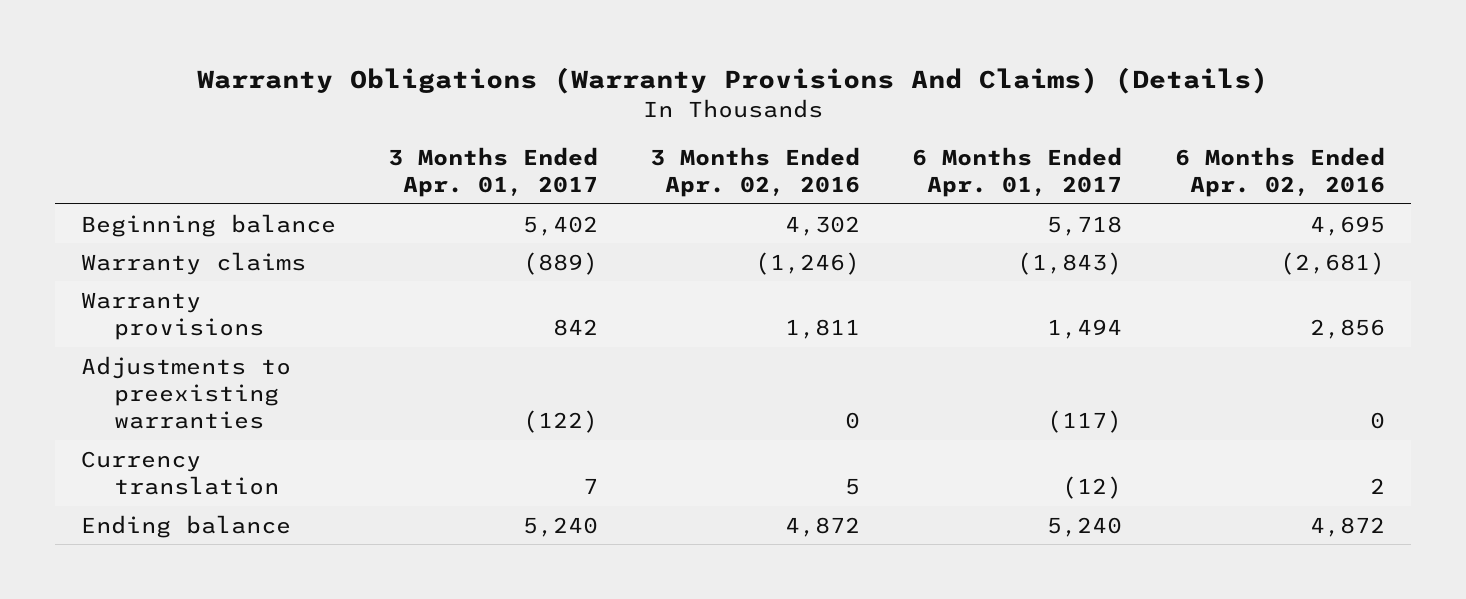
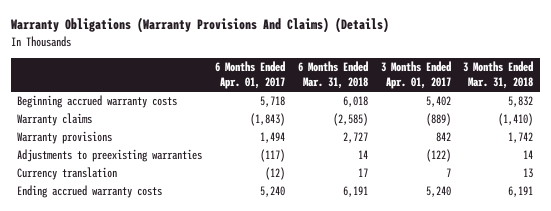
[650,147,861,198] 3 Months Ended Apr. 02, 2016 -> none
[1174,147,1385,198] 6 Months Ended Apr. 02, 2016 -> none
none -> [297,60,368,90] 6 Months Ended Mar. 31, 2018
none -> [463,60,534,90] 3 Months Ended Mar. 31, 2018
[81,213,337,237] Beginning balance -> [17,95,178,109] Beginning accrued warranty costs
[81,514,292,538] Ending balance -> [17,185,163,199] Ending accrued warranty costs

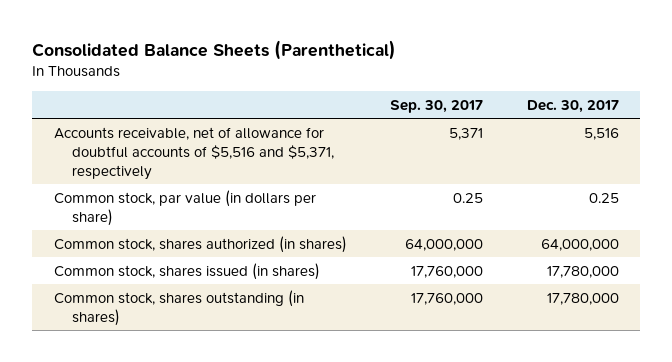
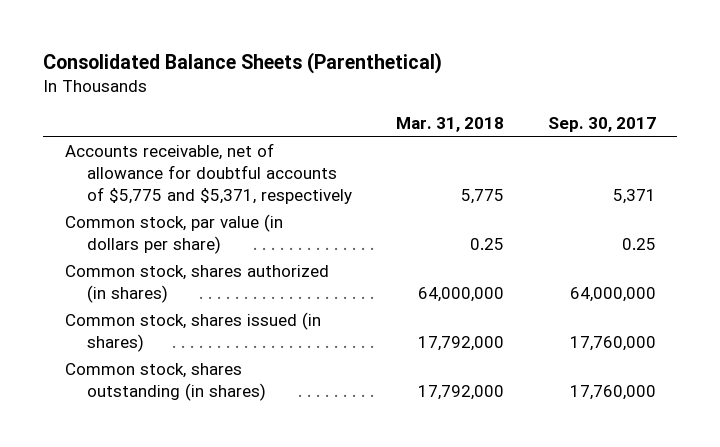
[526,99,619,113] Dec. 30, 2017 -> none
none -> [395,116,504,132] Mar. 31, 2018
[53,126,335,180] Accounts receivable, net of allowance for doubtful accounts of $5,516 and $5,371, respectively -> [64,142,353,204] Accounts receivable, net of allowance for doubtful accounts of $5,775 and $5,371, respectively

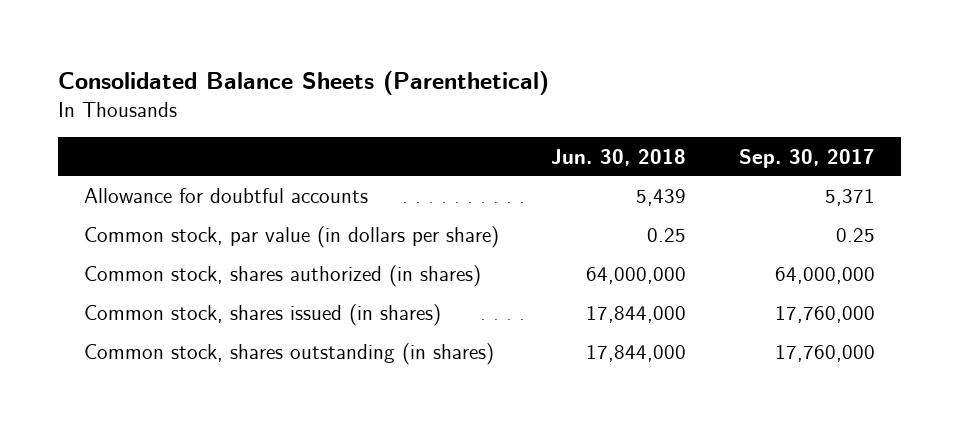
[395,116,504,132] Mar. 31, 2018 -> none
none -> [551,148,687,166] Jun. 30, 2018
[64,142,353,204] Accounts receivable, net of allowance for doubtful accounts of $5,775 and $5,371, respectively -> [83,188,368,204] Allowance for doubtful accounts

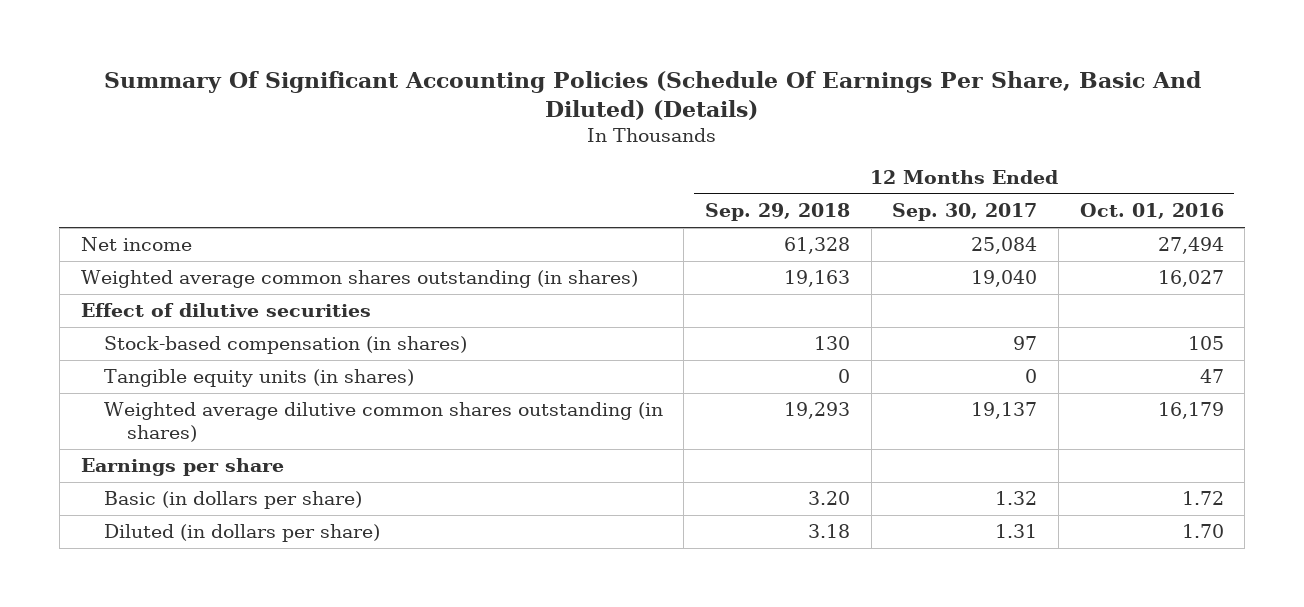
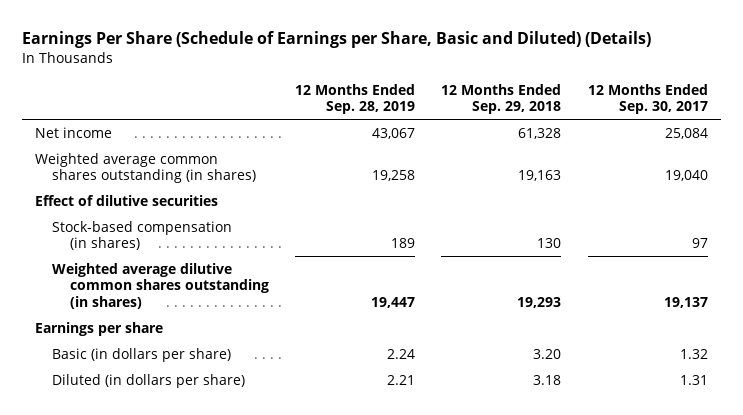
[104,71,1202,121] Summary Of Significant Accounting Policies (Schedule Of Earnings Per Share, Basic And Diluted) (Details) -> [21,30,651,48] Earnings Per Share (Schedule of Earnings per Share, Basic and Diluted) (Details)
[1079,203,1224,220] Oct. 01, 2016 -> none
none -> [295,83,416,115] 12 Months Ended Sep. 28, 2019
[103,369,414,388] Tangible equity units (in shares) -> none

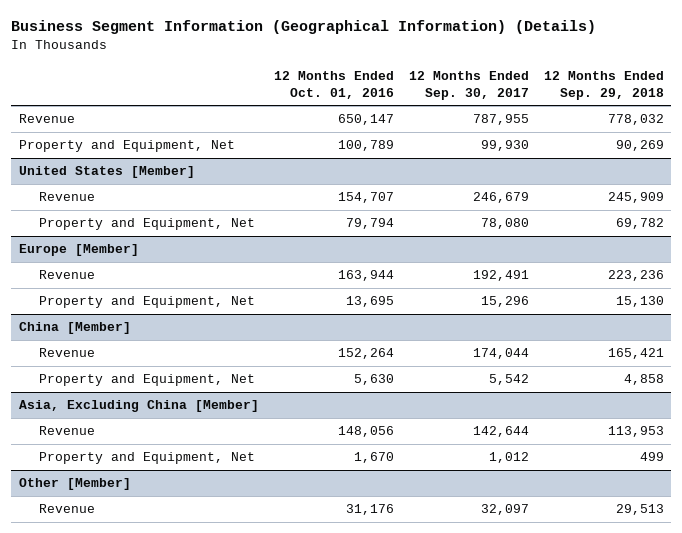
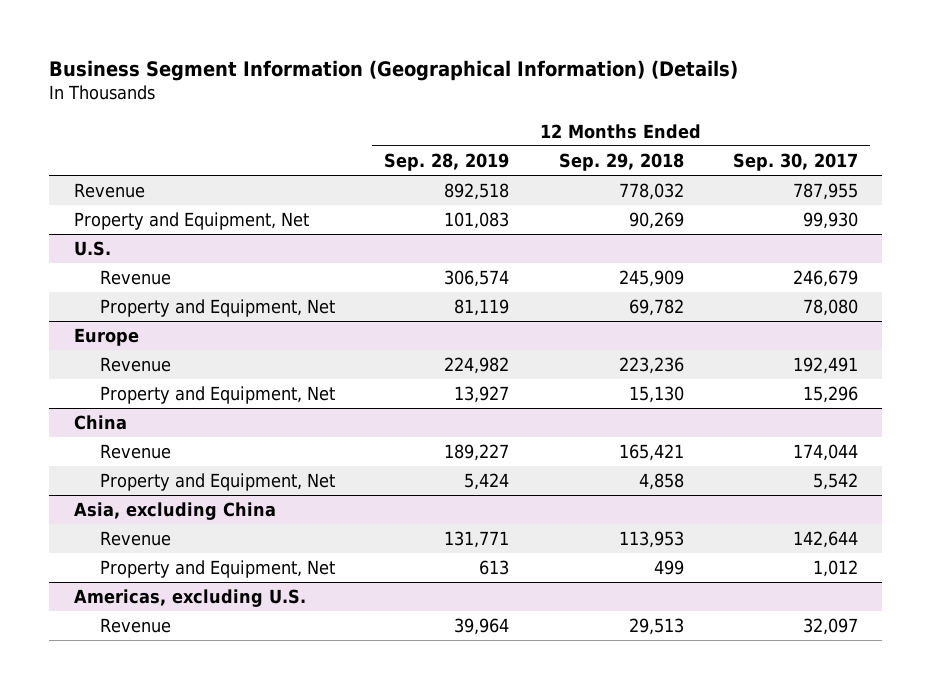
[273,70,394,99] 12 Months Ended Oct. 01, 2016 -> none
none -> [384,152,510,171] Sep. 28, 2019
[18,166,195,179] United States [Member] -> [73,240,111,256] U.S.
[18,244,139,257] Europe [Member] -> [73,327,139,346] Europe
[18,322,131,335] China [Member] -> [73,414,127,430] China
[18,400,259,413] Asia, Excluding China [Member] -> [73,501,276,520] Asia, excluding China
[18,478,131,491] Other [Member] -> [73,588,306,607] Americas, excluding U.S.

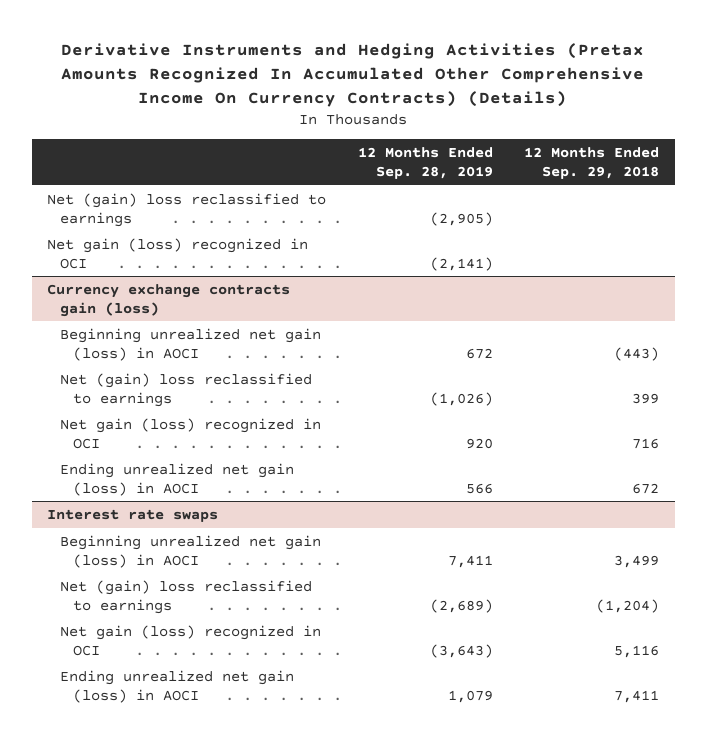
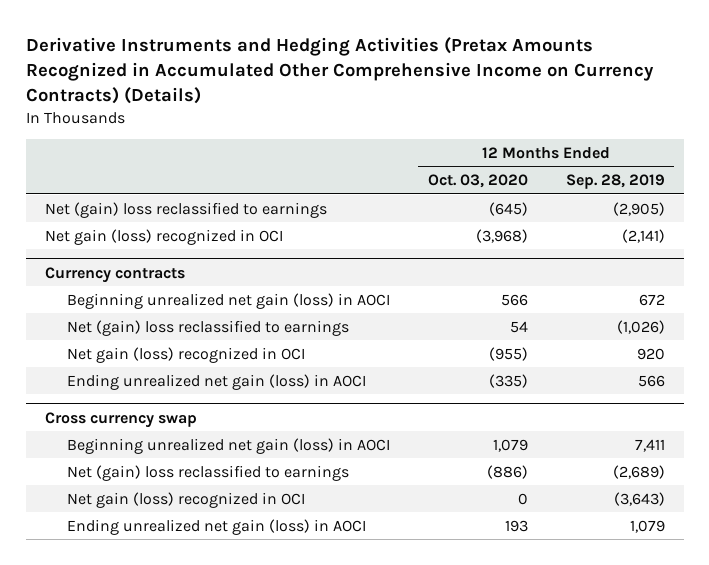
[61,43,645,108] Derivative Instruments and Hedging Activities (Pretax Amounts Recognized In Accumulated Other Comprehensive Income On Currency Contracts) (Details) -> [25,36,654,104] Derivative Instruments and Hedging Activities (Pretax Amounts Recognized in Accumulated Other Comprehensive Income on Currency Contracts) (Details)
[524,146,660,179] 12 Months Ended Sep. 29, 2018 -> none
none -> [427,174,528,189] Oct. 03, 2020
[47,283,291,317] Currency exchange contracts gain (loss) -> [44,266,185,283] Currency contracts
[47,508,219,522] Interest rate swaps -> [44,411,197,428] Cross currency swap

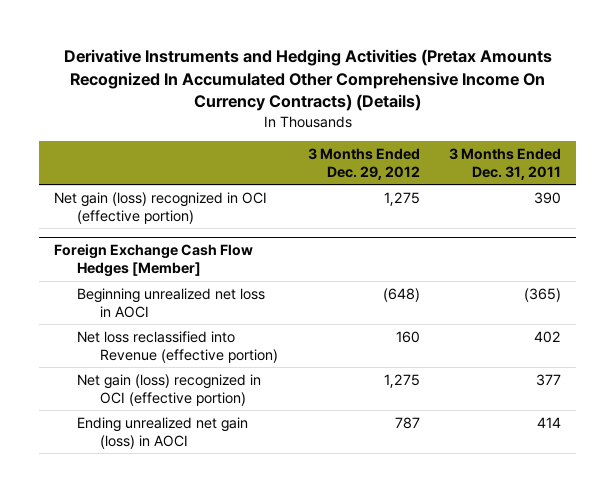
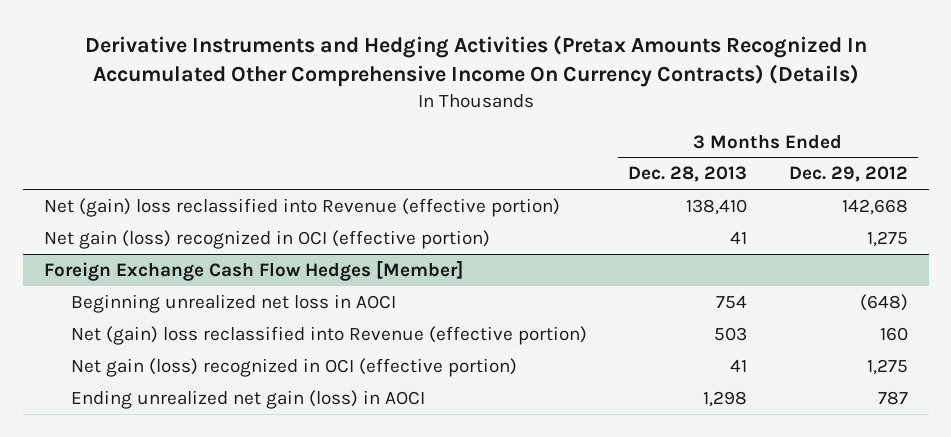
[448,147,561,181] 3 Months Ended Dec. 31, 2011 -> none
none -> [628,166,748,183] Dec. 28, 2013
none -> [43,197,560,217] Net (gain) loss reclassified into Revenue (effective portion)
[77,330,279,364] Net loss reclassified into Revenue (effective portion) -> [70,325,587,345] Net (gain) loss reclassified into Revenue (effective portion)

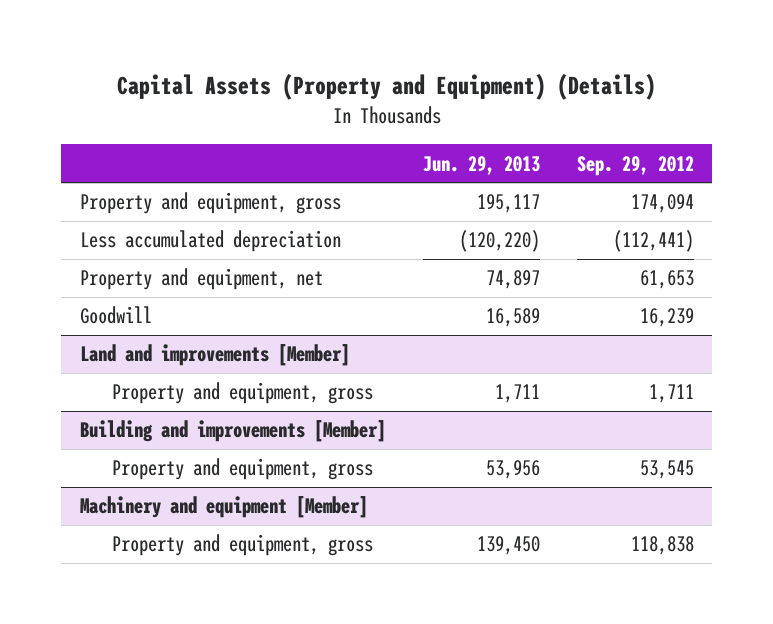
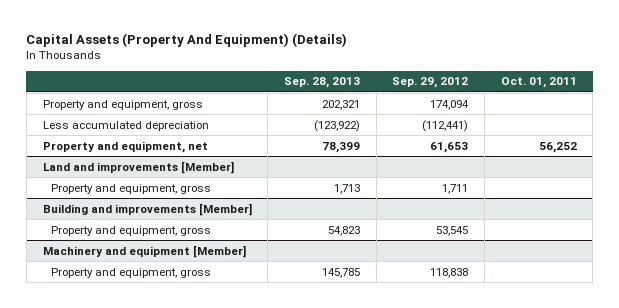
[116,73,656,101] Capital Assets (Property and Equipment) (Details) -> [26,33,348,48] Capital Assets (Property And Equipment) (Details)
[422,155,540,175] Jun. 29, 2013 -> none
none -> [283,77,360,89] Sep. 28, 2013
none -> [500,77,577,89] Oct. 01, 2011
[79,306,152,325] Goodwill -> none

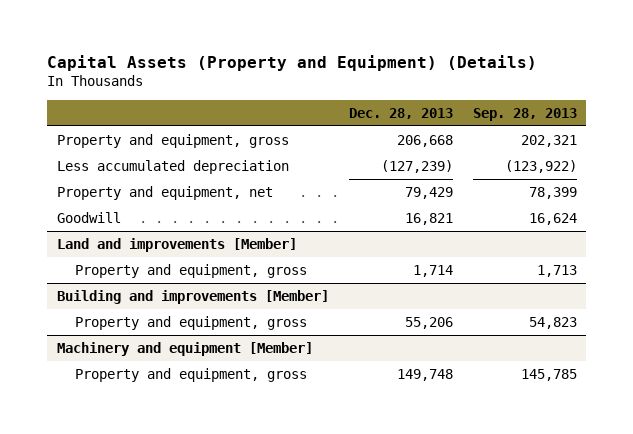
[26,33,348,48] Capital Assets (Property And Equipment) (Details) -> [46,54,537,71] Capital Assets (Property and Equipment) (Details)
[392,77,469,89] Sep. 29, 2012 -> none
[500,77,577,89] Oct. 01, 2011 -> none
none -> [348,107,453,119] Dec. 28, 2013
none -> [56,211,121,223] Goodwill

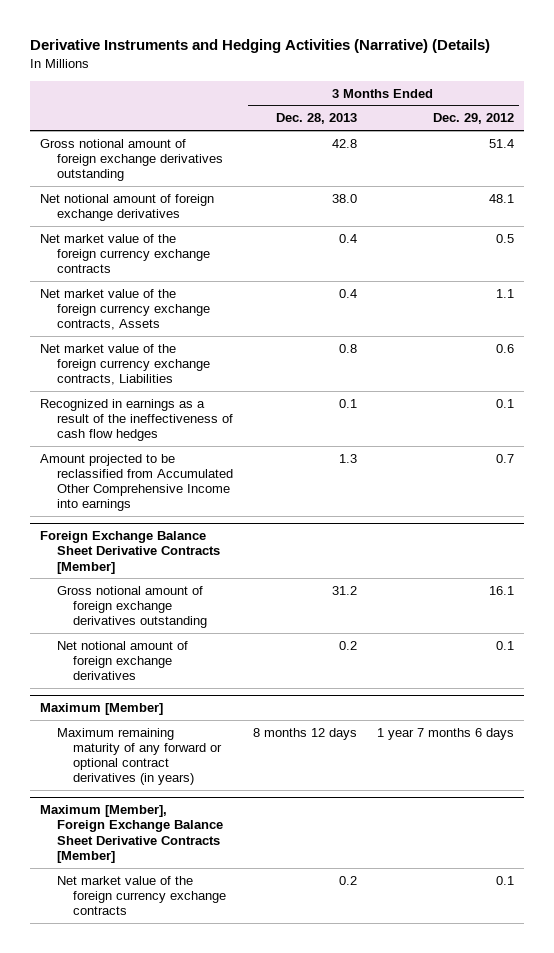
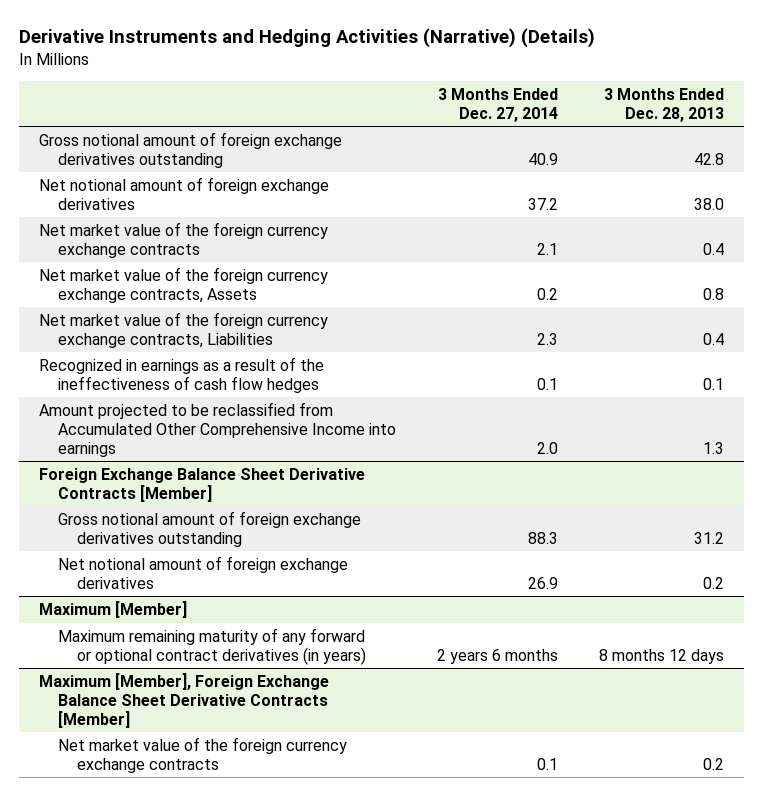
[432,113,514,125] Dec. 29, 2012 -> none
none -> [437,87,558,122] 3 Months Ended Dec. 27, 2014
[338,288,357,298] 0.4 -> [702,287,724,300] 0.8
[338,343,357,353] 0.8 -> [702,332,724,345] 0.4

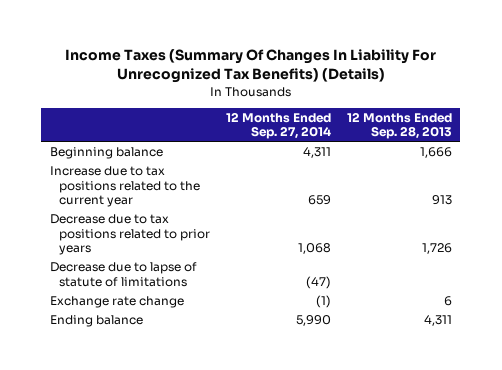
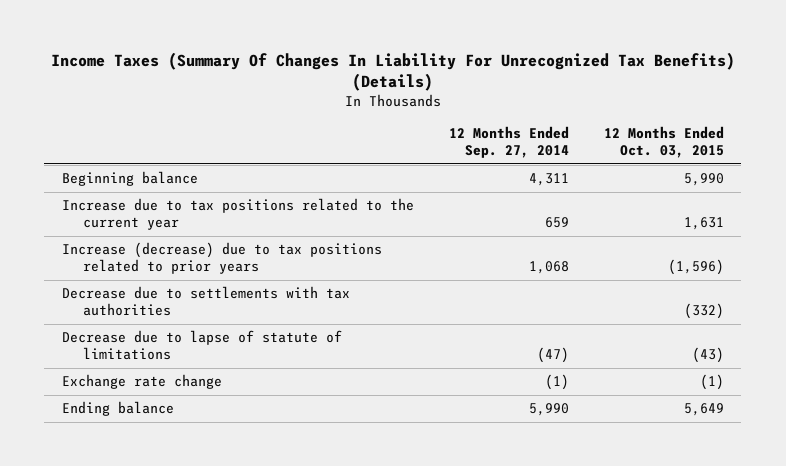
[346,111,452,140] 12 Months Ended Sep. 28, 2013 -> none
none -> [603,125,724,158] 12 Months Ended Oct. 03, 2015
[49,213,210,256] Decrease due to tax positions related to prior years -> [61,242,382,275] Increase (decrease) due to tax positions related to prior years
none -> [61,286,350,317] Decrease due to settlements with tax authorities

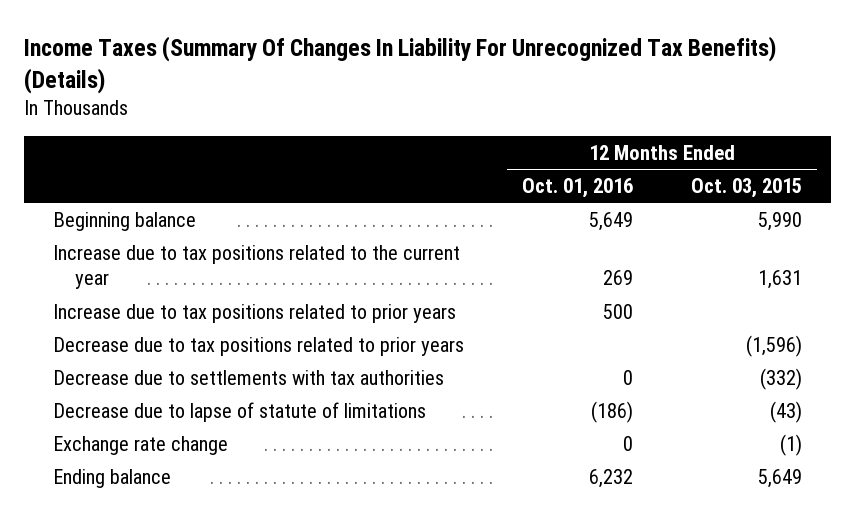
[448,125,569,158] 12 Months Ended Sep. 27, 2014 -> none
none -> [521,178,633,199] Oct. 01, 2016
none -> [52,303,456,323] Increase due to tax positions related to prior years
[61,242,382,275] Increase (decrease) due to tax positions related to prior years -> [52,336,464,356] Decrease due to tax positions related to prior years

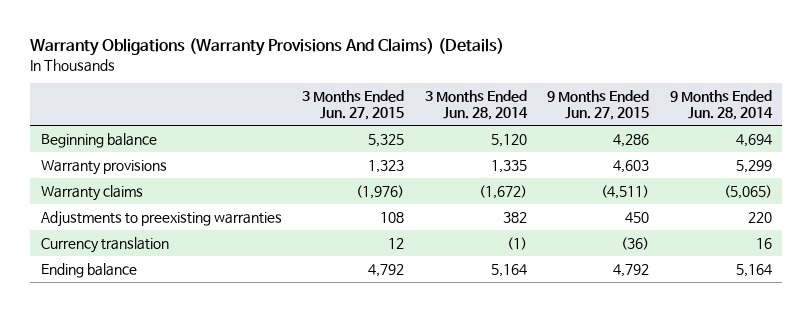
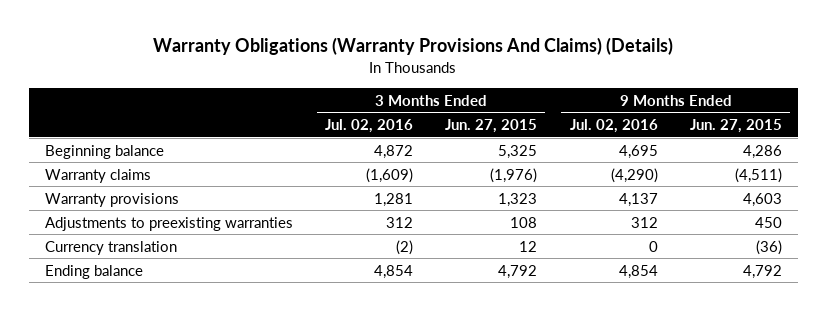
[424,90,528,121] 3 Months Ended Jun. 28, 2014 -> none
[669,90,773,121] 9 Months Ended Jun. 28, 2014 -> none
none -> [324,118,413,133] Jul. 02, 2016
none -> [569,118,658,133] Jul. 02, 2016
[40,159,167,175] Warranty provisions -> [44,192,179,207] Warranty provisions

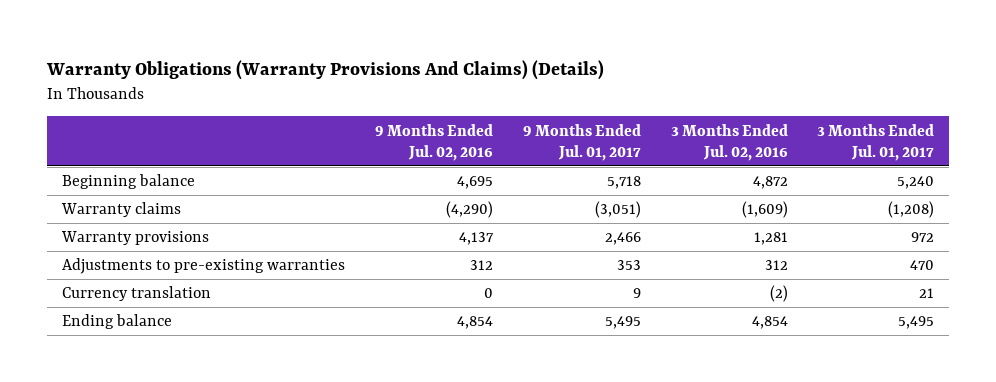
[445,118,538,133] Jun. 27, 2015 -> none
[689,118,782,133] Jun. 27, 2015 -> none
none -> [522,123,641,161] 9 Months Ended Jul. 01, 2017
none -> [817,123,935,161] 3 Months Ended Jul. 01, 2017
[44,216,293,231] Adjustments to preexisting warranties -> [62,258,346,275] Adjustments to pre-existing warranties

